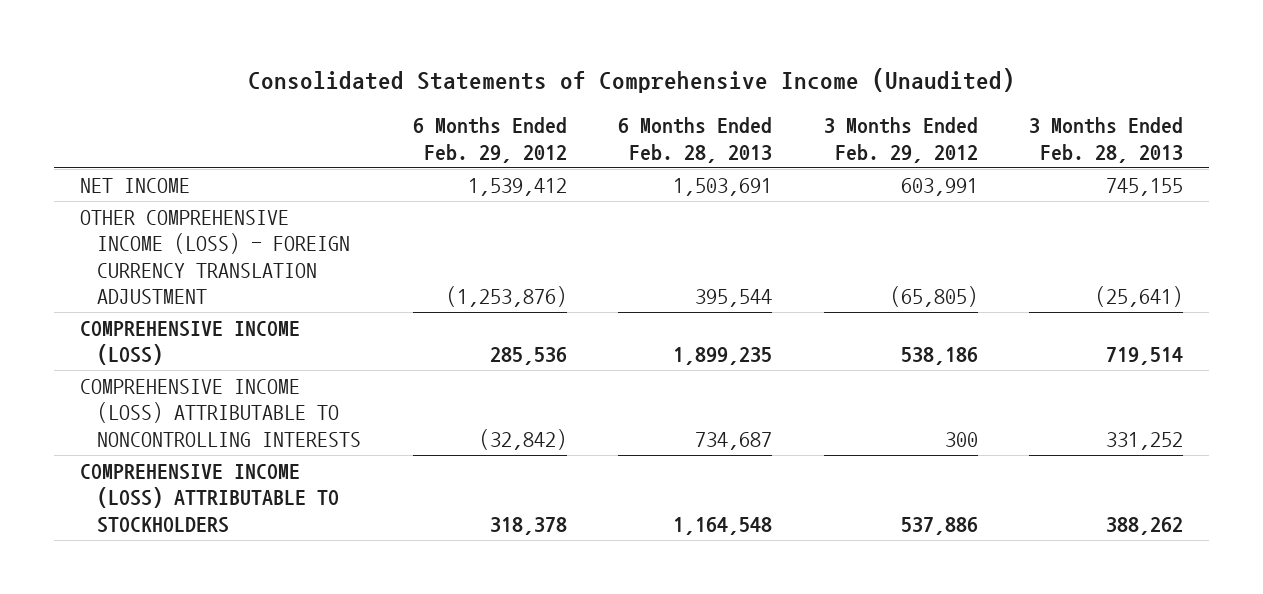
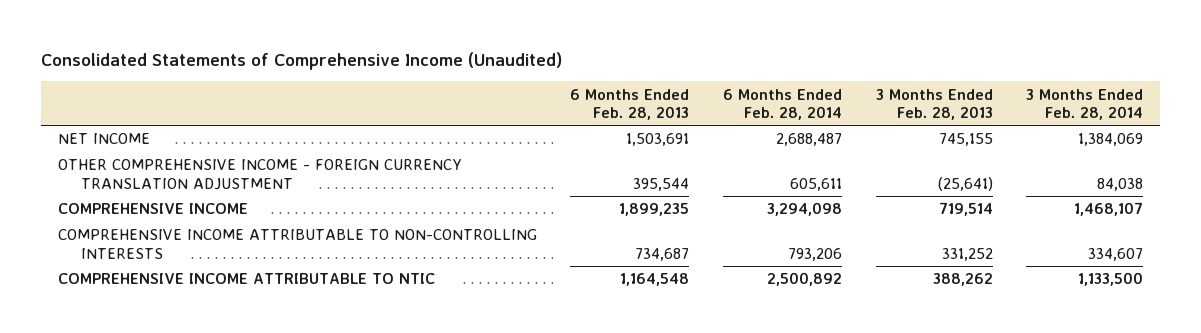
[412,117,567,163] 6 Months Ended Feb. 29, 2012 -> none
[823,117,978,163] 3 Months Ended Feb. 29, 2012 -> none
none -> [722,88,842,120] 6 Months Ended Feb. 28, 2014
none -> [1026,88,1144,120] 3 Months Ended Feb. 28, 2014
[80,209,351,305] OTHER COMPREHENSIVE INCOME (LOSS) - FOREIGN CURRENCY TRANSLATION ADJUSTMENT -> [57,159,462,190] OTHER COMPREHENSIVE INCOME - FOREIGN CURRENCY TRANSLATION ADJUSTMENT
[80,320,301,366] COMPREHENSIVE INCOME (LOSS) -> [57,203,248,215] COMPREHENSIVE INCOME
[80,378,362,447] COMPREHENSIVE INCOME (LOSS) ATTRIBUTABLE TO NONCONTROLLING INTERESTS -> [57,229,537,259] COMPREHENSIVE INCOME ATTRIBUTABLE TO NON-CONTROLLING INTERESTS
[80,463,340,533] COMPREHENSIVE INCOME (LOSS) ATTRIBUTABLE TO STOCKHOLDERS -> [57,273,435,285] COMPREHENSIVE INCOME ATTRIBUTABLE TO NTIC

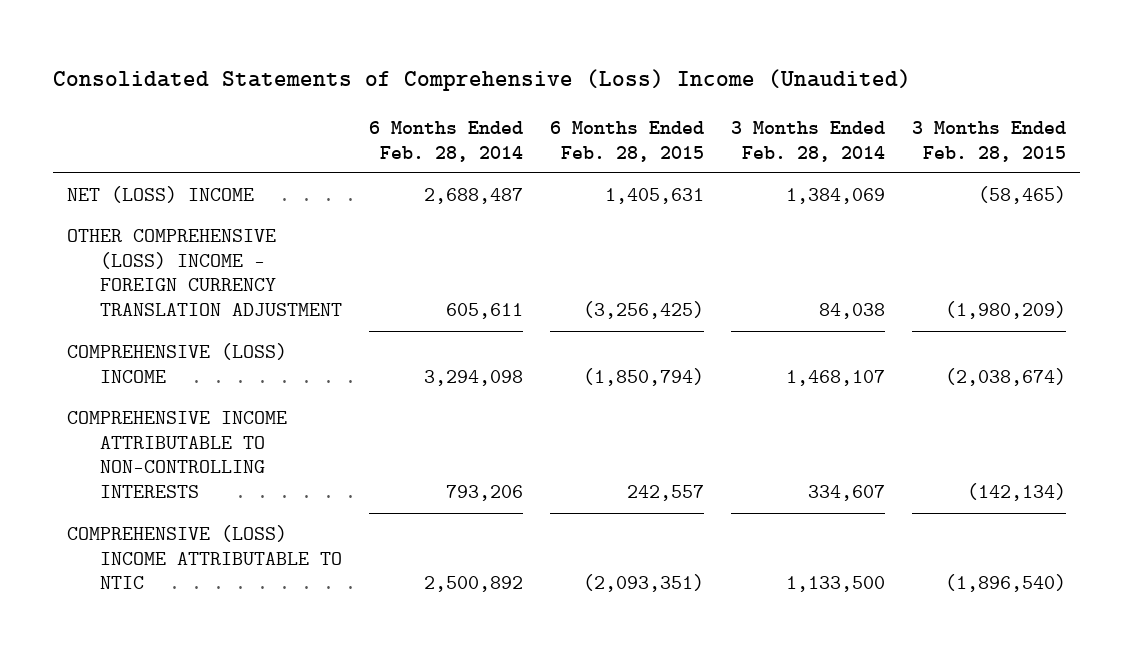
[40,51,562,70] Consolidated Statements of Comprehensive Income (Unaudited) -> [53,68,912,91] Consolidated Statements of Comprehensive (Loss) Income (Unaudited)
[570,88,690,120] 6 Months Ended Feb. 28, 2013 -> none
[875,88,993,120] 3 Months Ended Feb. 28, 2013 -> none
none -> [550,120,705,162] 6 Months Ended Feb. 28, 2015
none -> [912,120,1067,162] 3 Months Ended Feb. 28, 2015
[57,133,150,145] NET INCOME -> [66,186,254,204] NET (LOSS) INCOME
[57,159,462,190] OTHER COMPREHENSIVE INCOME - FOREIGN CURRENCY TRANSLATION ADJUSTMENT -> [66,229,343,317] OTHER COMPREHENSIVE (LOSS) INCOME - FOREIGN CURRENCY TRANSLATION ADJUSTMENT
[57,203,248,215] COMPREHENSIVE INCOME -> [66,343,287,383] COMPREHENSIVE (LOSS) INCOME
[57,273,435,285] COMPREHENSIVE INCOME ATTRIBUTABLE TO NTIC -> [66,525,343,590] COMPREHENSIVE (LOSS) INCOME ATTRIBUTABLE TO NTIC

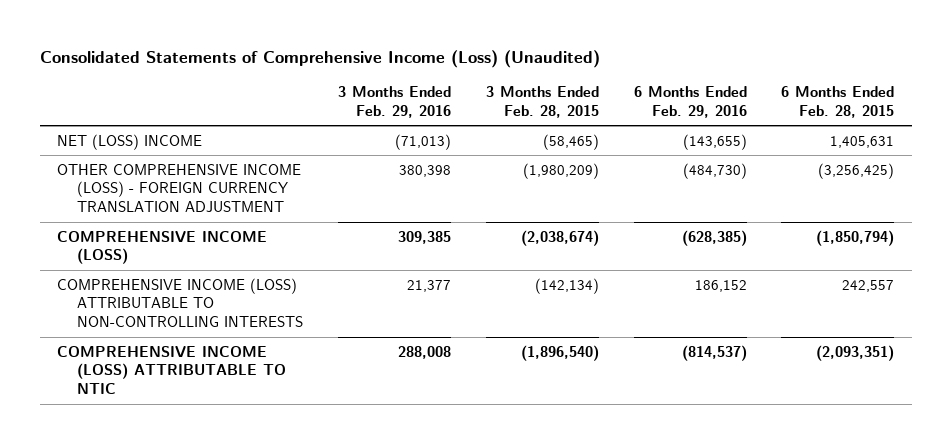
[53,68,912,91] Consolidated Statements of Comprehensive (Loss) Income (Unaudited) -> [39,49,600,68] Consolidated Statements of Comprehensive Income (Loss) (Unaudited)
[369,120,524,162] 6 Months Ended Feb. 28, 2014 -> none
[731,120,886,162] 3 Months Ended Feb. 28, 2014 -> none
none -> [338,86,452,118] 3 Months Ended Feb. 29, 2016
none -> [633,86,747,118] 6 Months Ended Feb. 29, 2016
[66,229,343,317] OTHER COMPREHENSIVE (LOSS) INCOME - FOREIGN CURRENCY TRANSLATION ADJUSTMENT -> [56,163,301,214] OTHER COMPREHENSIVE INCOME (LOSS) - FOREIGN CURRENCY TRANSLATION ADJUSTMENT
[66,343,287,383] COMPREHENSIVE (LOSS) INCOME -> [56,230,267,265] COMPREHENSIVE INCOME (LOSS)
[66,411,287,499] COMPREHENSIVE INCOME ATTRIBUTABLE TO NON-CONTROLLING INTERESTS -> [56,277,304,328] COMPREHENSIVE INCOME (LOSS) ATTRIBUTABLE TO NON-CONTROLLING INTERESTS
[66,525,343,590] COMPREHENSIVE (LOSS) INCOME ATTRIBUTABLE TO NTIC -> [56,345,287,395] COMPREHENSIVE INCOME (LOSS) ATTRIBUTABLE TO NTIC

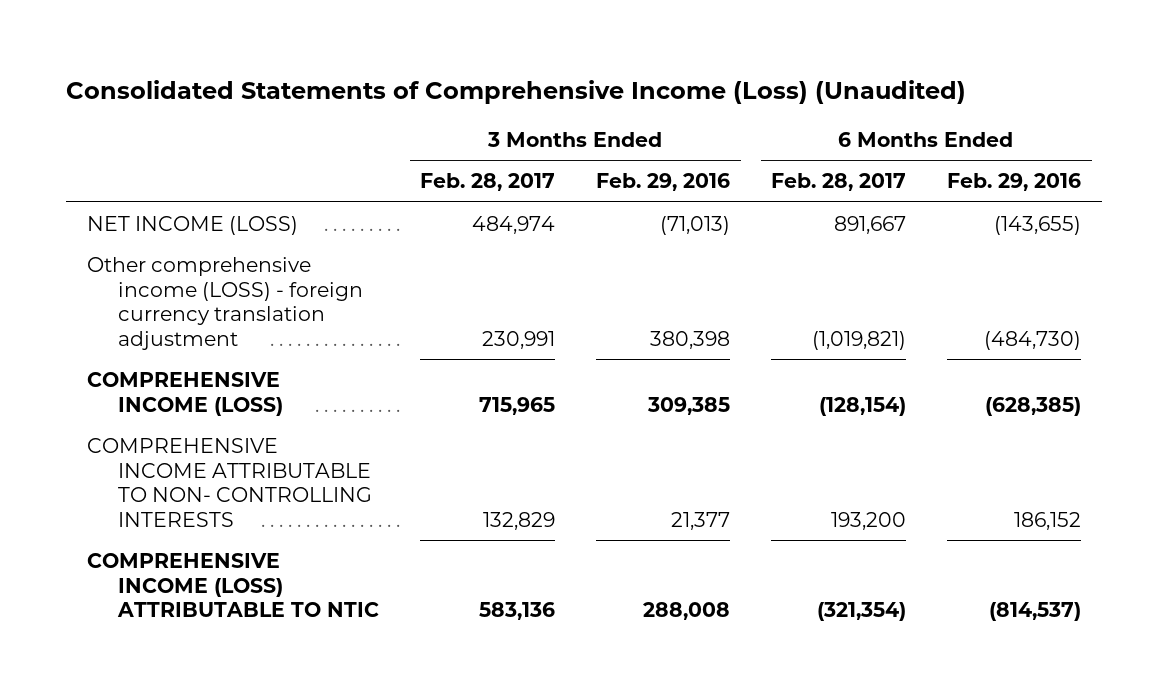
[485,86,599,118] 3 Months Ended Feb. 28, 2015 -> none
[781,86,895,118] 6 Months Ended Feb. 28, 2015 -> none
none -> [420,173,556,192] Feb. 28, 2017
none -> [771,173,907,192] Feb. 28, 2017
[56,133,202,150] NET (LOSS) INCOME -> [86,215,298,235] NET INCOME (LOSS)
[56,163,301,214] OTHER COMPREHENSIVE INCOME (LOSS) - FOREIGN CURRENCY TRANSLATION ADJUSTMENT -> [86,256,364,351] Other comprehensive income (LOSS) - foreign currency translation adjustment
[56,277,304,328] COMPREHENSIVE INCOME (LOSS) ATTRIBUTABLE TO NON-CONTROLLING INTERESTS -> [86,437,373,528] COMPREHENSIVE INCOME ATTRIBUTABLE TO NON- CONTROLLING INTERESTS

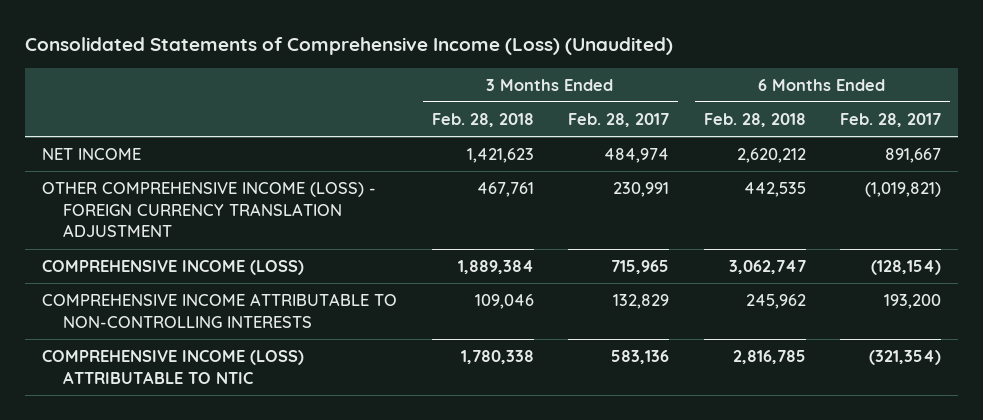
[596,173,731,192] Feb. 29, 2016 -> none
[947,173,1082,192] Feb. 29, 2016 -> none
none -> [431,112,534,127] Feb. 28, 2018
none -> [703,112,806,127] Feb. 28, 2018
[86,215,298,235] NET INCOME (LOSS) -> [42,147,142,160] NET INCOME
[86,256,364,351] Other comprehensive income (LOSS) - foreign currency translation adjustment -> [42,181,377,238] OTHER COMPREHENSIVE INCOME (LOSS) - FOREIGN CURRENCY TRANSLATION ADJUSTMENT
[86,437,373,528] COMPREHENSIVE INCOME ATTRIBUTABLE TO NON- CONTROLLING INTERESTS -> [42,292,398,328] COMPREHENSIVE INCOME ATTRIBUTABLE TO NON-CONTROLLING INTERESTS

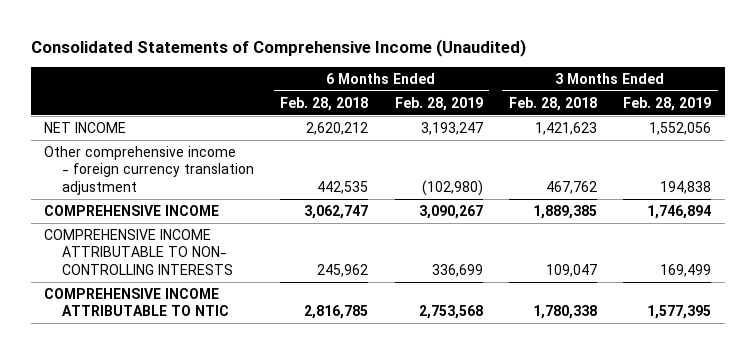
[25,37,674,56] Consolidated Statements of Comprehensive Income (Loss) (Unaudited) -> [31,39,527,58] Consolidated Statements of Comprehensive Income (Unaudited)
[568,112,670,127] Feb. 28, 2017 -> none
[840,112,942,127] Feb. 28, 2017 -> none
none -> [394,96,483,111] Feb. 28, 2019
none -> [623,96,712,111] Feb. 28, 2019
[42,181,377,238] OTHER COMPREHENSIVE INCOME (LOSS) - FOREIGN CURRENCY TRANSLATION ADJUSTMENT -> [44,145,254,195] Other comprehensive income - foreign currency translation adjustment
[476,181,534,197] 467,761 -> [545,180,597,194] 467,762
[42,259,305,275] COMPREHENSIVE INCOME (LOSS) -> [44,204,220,216] COMPREHENSIVE INCOME
[457,259,534,274] 1,889,384 -> [532,204,597,219] 1,889,385
[42,292,398,328] COMPREHENSIVE INCOME ATTRIBUTABLE TO NON-CONTROLLING INTERESTS -> [44,228,233,275] COMPREHENSIVE INCOME ATTRIBUTABLE TO NON- CONTROLLING INTERESTS
[474,293,534,309] 109,046 -> [545,263,597,277] 109,047
[42,349,305,384] COMPREHENSIVE INCOME (LOSS) ATTRIBUTABLE TO NTIC -> [44,287,229,317] COMPREHENSIVE INCOME ATTRIBUTABLE TO NTIC

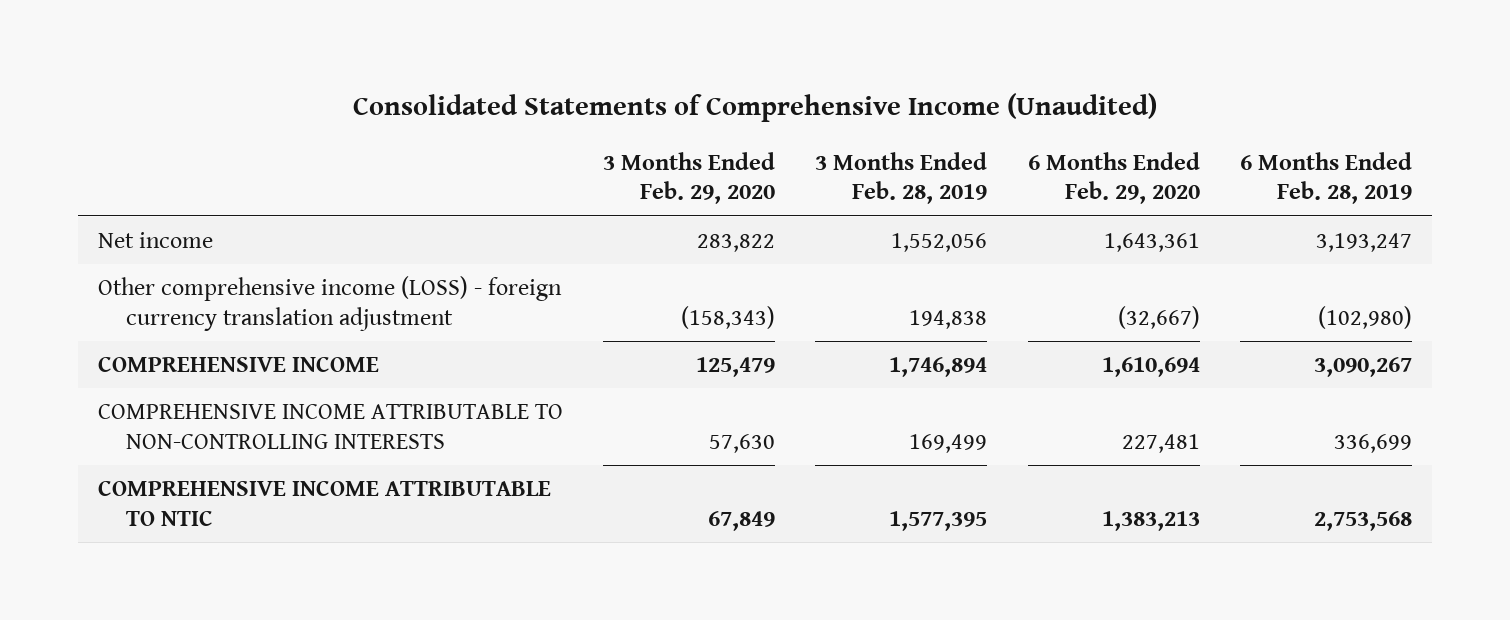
[280,96,369,111] Feb. 28, 2018 -> none
[508,96,597,111] Feb. 28, 2018 -> none
none -> [603,151,776,205] 3 Months Ended Feb. 29, 2020
none -> [1027,151,1200,205] 6 Months Ended Feb. 29, 2020
[44,121,127,133] NET INCOME -> [98,231,214,248] Net income
[44,145,254,195] Other comprehensive income - foreign currency translation adjustment -> [98,275,563,331] Other comprehensive income (LOSS) - foreign currency translation adjustment
[44,228,233,275] COMPREHENSIVE INCOME ATTRIBUTABLE TO NON- CONTROLLING INTERESTS -> [98,403,564,449] COMPREHENSIVE INCOME ATTRIBUTABLE TO NON-CONTROLLING INTERESTS

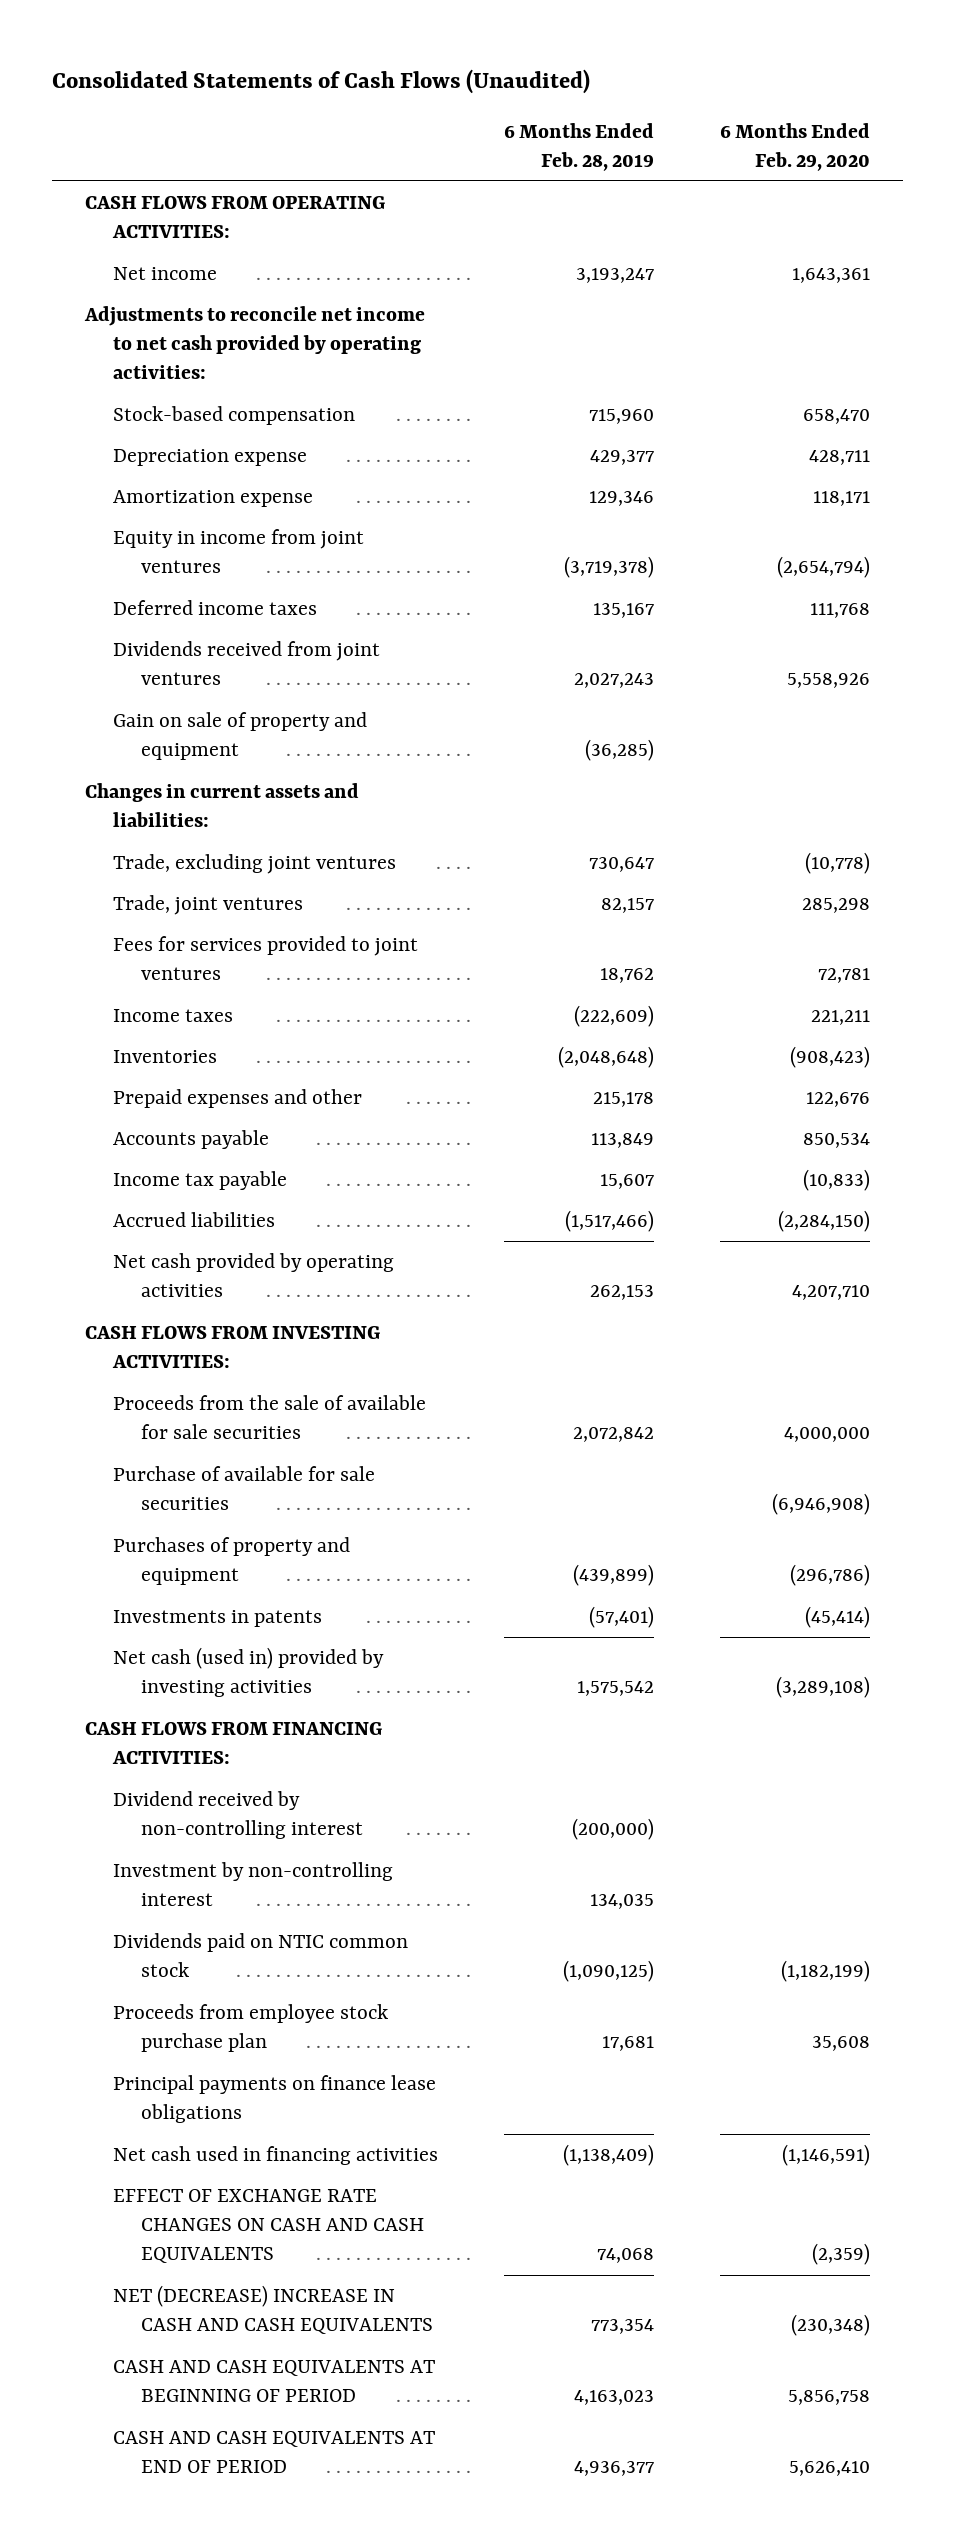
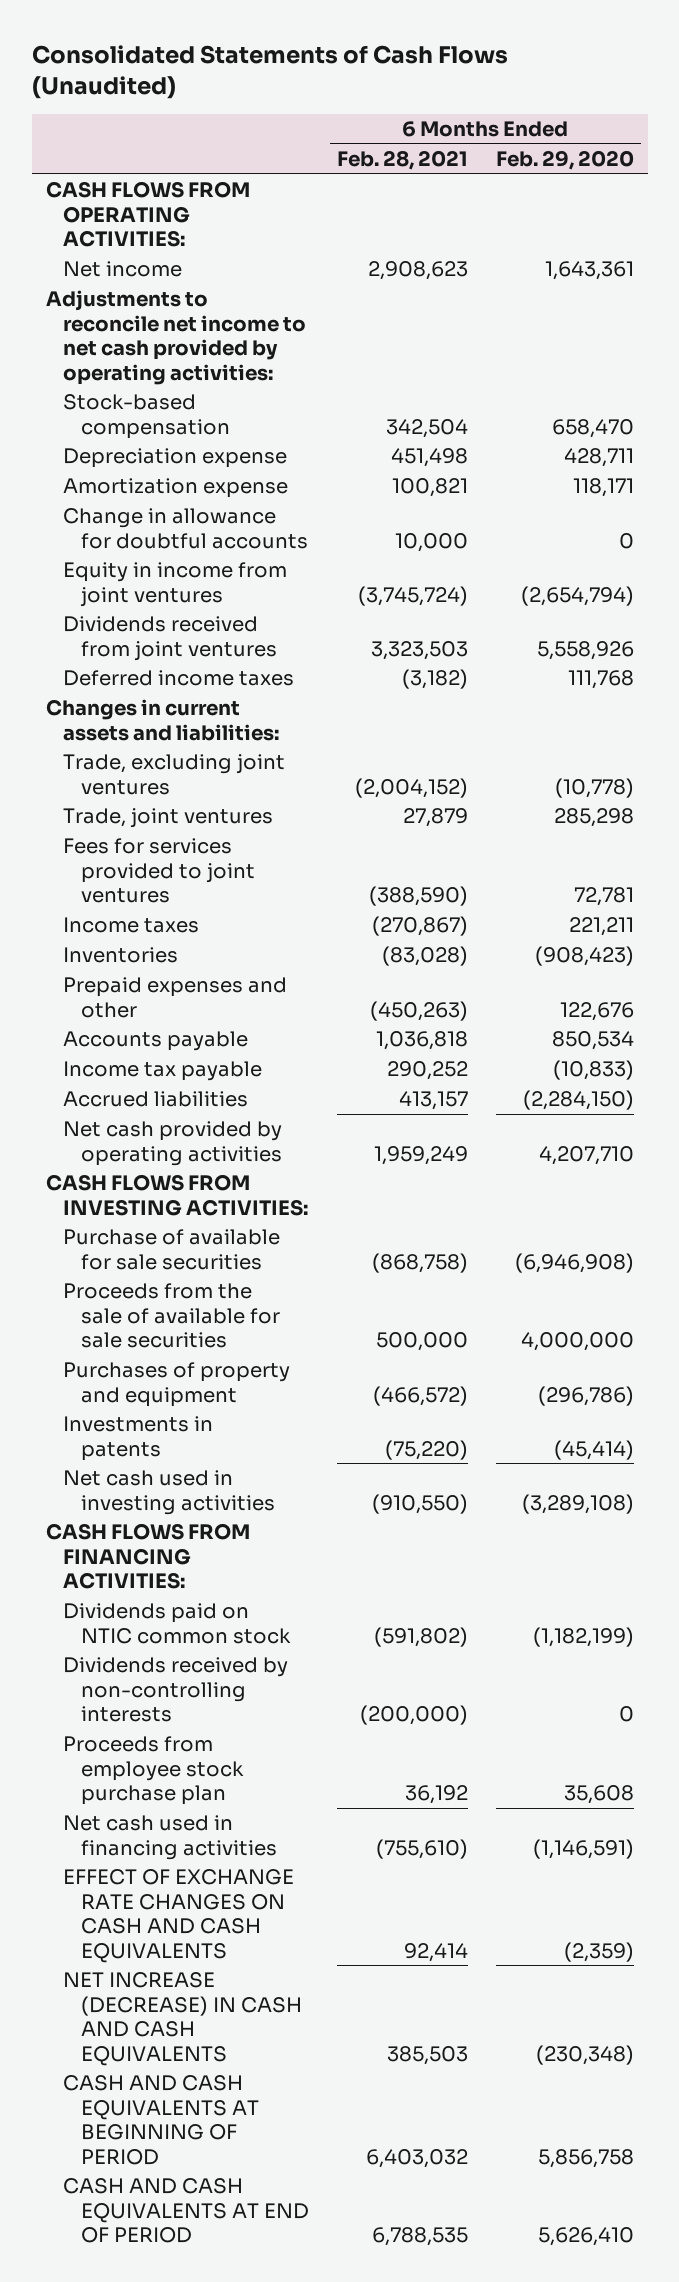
[504,122,655,171] 6 Months Ended Feb. 28, 2019 -> none
none -> [336,150,468,171] Feb. 28, 2021
none -> [63,508,309,549] Change in allowance for doubtful accounts
[113,712,368,761] Gain on sale of property and equipment -> none
[113,600,318,616] Deferred income taxes -> [63,670,295,687] Deferred income taxes
[113,1395,427,1440] Proceeds from the sale of available for sale securities -> [63,1283,281,1349] Proceeds from the sale of available for sale securities
[113,1647,385,1698] Net cash (used in) provided by investing activities -> [63,1470,276,1515] Net cash used in investing activities
[113,1791,364,1840] Dividend received by non-controlling interest -> none
[113,1862,394,1907] Investment by non-controlling interest -> none
none -> [63,1657,289,1723] Dividends received by non-controlling interests
[113,2075,437,2124] Principal payments on finance lease obligations -> none
[113,2285,434,2335] NET (DECREASE) INCREASE IN CASH AND CASH EQUIVALENTS -> [63,1972,303,2066] NET INCREASE (DECREASE) IN CASH AND CASH EQUIVALENTS

